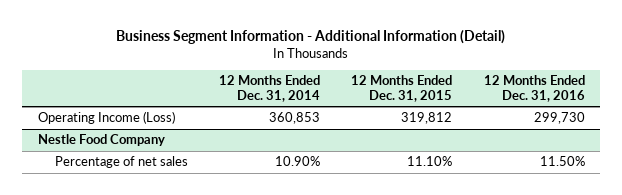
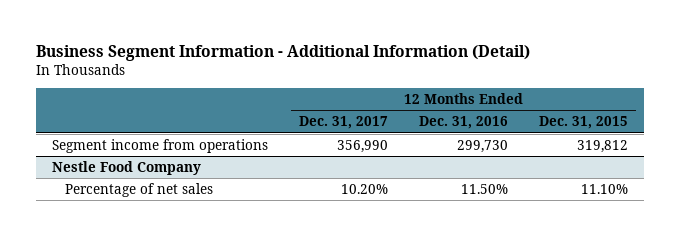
[219,75,321,102] 12 Months Ended Dec. 31, 2014 -> none
none -> [299,116,389,130] Dec. 31, 2017
[37,111,175,125] Operating Income (Loss) -> [51,138,268,153] Segment income from operations

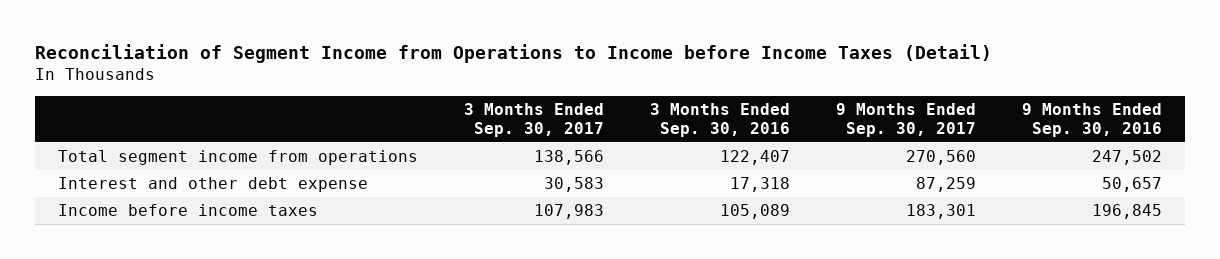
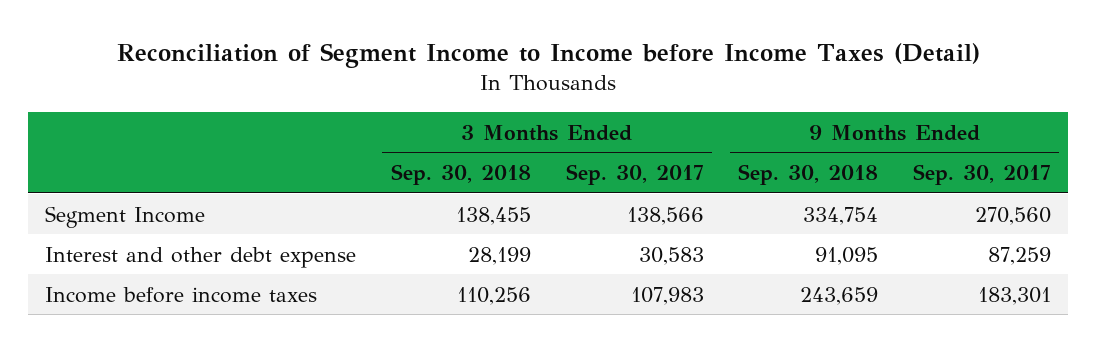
[35,44,993,64] Reconciliation of Segment Income from Operations to Income before Income Taxes (Detail) -> [117,43,981,69] Reconciliation of Segment Income to Income before Income Taxes (Detail)
[650,103,791,137] 3 Months Ended Sep. 30, 2016 -> none
[1021,103,1162,137] 9 Months Ended Sep. 30, 2016 -> none
none -> [391,163,532,185] Sep. 30, 2018
none -> [738,163,879,185] Sep. 30, 2018
[58,150,419,166] Total segment income from operations -> [45,205,206,228] Segment Income

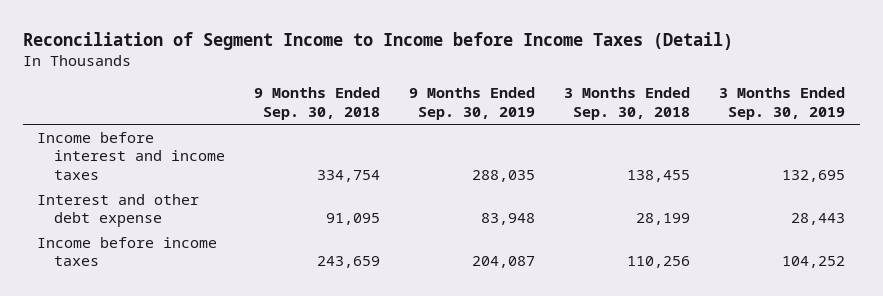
[565,163,704,185] Sep. 30, 2017 -> none
[912,163,1051,185] Sep. 30, 2017 -> none
none -> [409,87,536,121] 9 Months Ended Sep. 30, 2019
none -> [719,87,846,121] 3 Months Ended Sep. 30, 2019
[45,205,206,228] Segment Income -> [37,131,226,181] Income before interest and income taxes

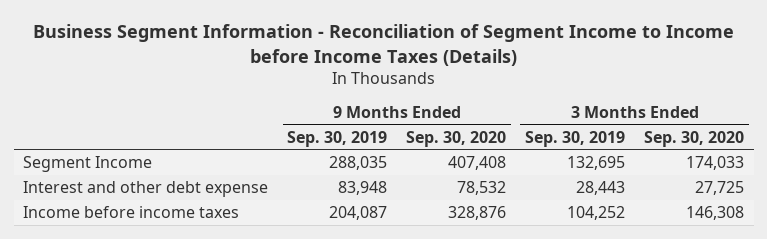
[22,31,733,50] Reconciliation of Segment Income to Income before Income Taxes (Detail) -> [32,24,734,67] Business Segment Information - Reconciliation of Segment Income to Income before Income Taxes (Details)
[254,87,381,121] 9 Months Ended Sep. 30, 2018 -> none
[564,87,691,121] 3 Months Ended Sep. 30, 2018 -> none
none -> [406,130,507,147] Sep. 30, 2020
none -> [644,130,745,147] Sep. 30, 2020
[37,131,226,181] Income before interest and income taxes -> [23,155,153,172] Segment Income

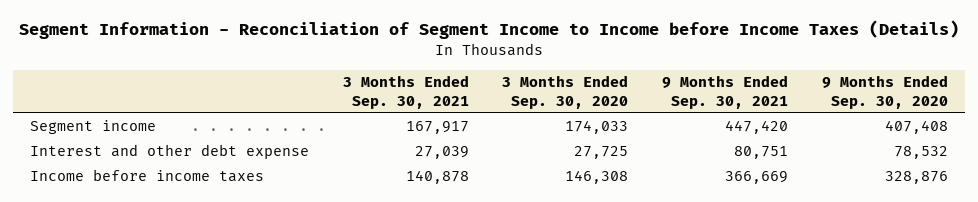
[32,24,734,67] Business Segment Information - Reconciliation of Segment Income to Income before Income Taxes (Details) -> [18,20,959,40] Segment Information - Reconciliation of Segment Income to Income before Income Taxes (Details)
[287,130,388,147] Sep. 30, 2019 -> none
[525,130,626,147] Sep. 30, 2019 -> none
none -> [342,74,469,109] 3 Months Ended Sep. 30, 2021
none -> [662,74,789,109] 9 Months Ended Sep. 30, 2021
[23,155,153,172] Segment Income -> [29,120,156,135] Segment income

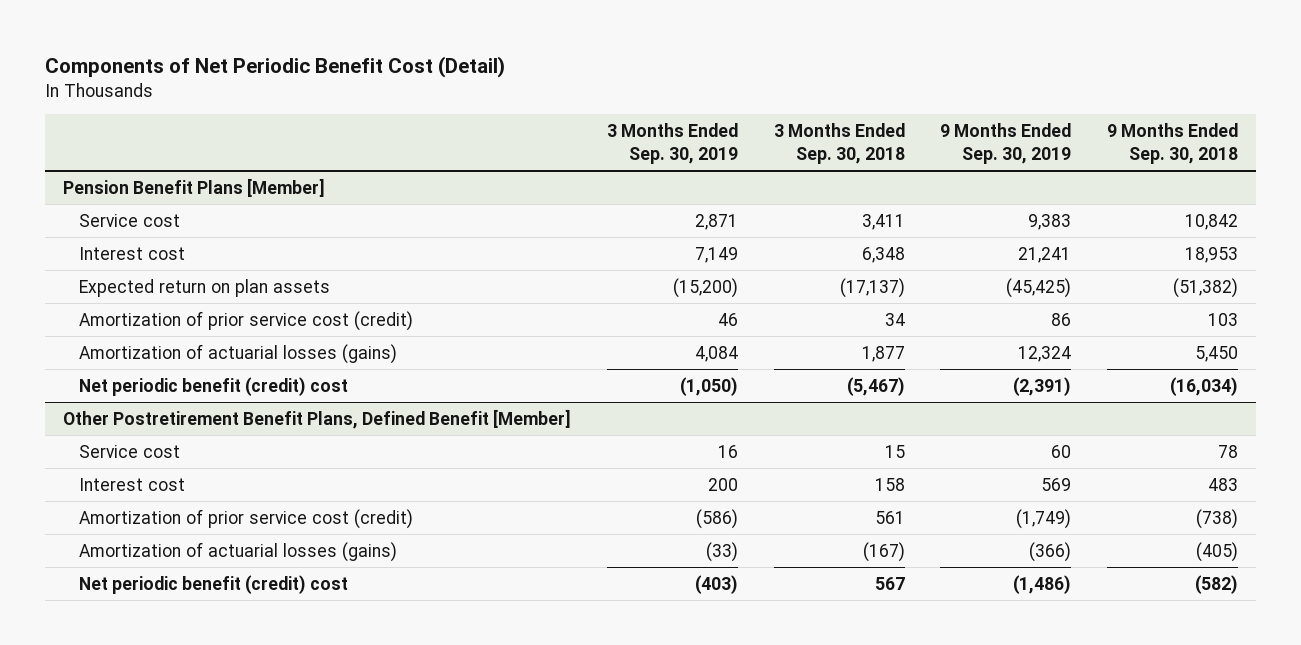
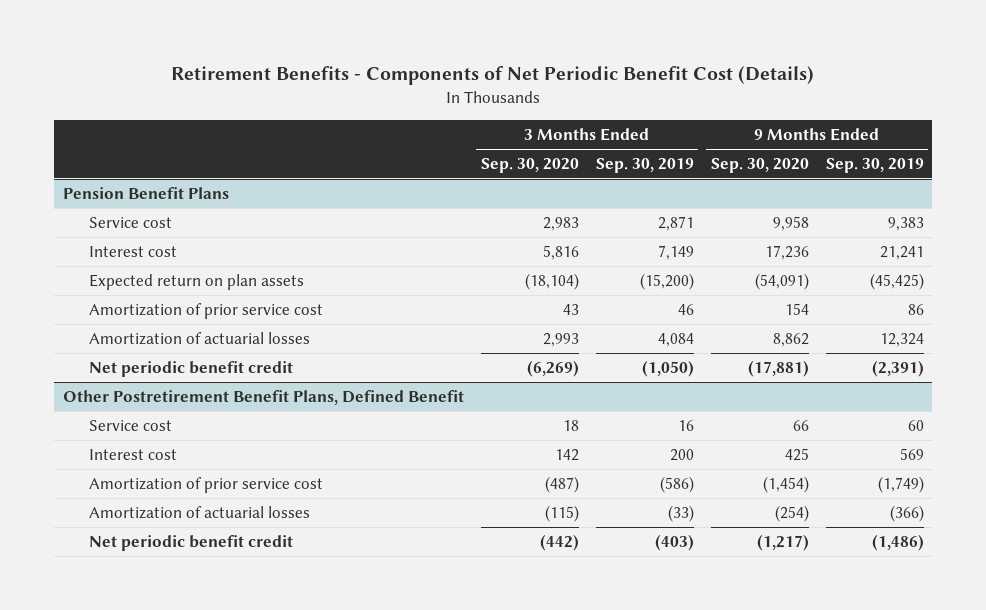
[45,55,506,78] Components of Net Periodic Benefit Cost (Detail) -> [171,66,815,86] Retirement Benefits - Components of Net Periodic Benefit Cost (Details)
[773,123,905,164] 3 Months Ended Sep. 30, 2018 -> none
[1106,123,1238,164] 9 Months Ended Sep. 30, 2018 -> none
none -> [480,157,579,173] Sep. 30, 2020
none -> [710,157,809,173] Sep. 30, 2020
[63,177,326,197] Pension Benefit Plans [Member] -> [62,186,229,199] Pension Benefit Plans
[79,310,414,331] Amortization of prior service cost (credit) -> [89,302,324,319] Amortization of prior service cost
[79,343,398,364] Amortization of actuarial losses (gains) -> [89,331,311,345] Amortization of actuarial losses
[79,376,349,396] Net periodic benefit (credit) cost -> [89,360,294,377] Net periodic benefit credit
[63,408,572,429] Other Postretirement Benefit Plans, Defined Benefit [Member] -> [62,389,464,405] Other Postretirement Benefit Plans, Defined Benefit
[79,508,414,529] Amortization of prior service cost (credit) -> [89,476,324,493] Amortization of prior service cost
[79,541,398,562] Amortization of actuarial losses (gains) -> [89,505,311,519] Amortization of actuarial losses
[79,574,349,594] Net periodic benefit (credit) cost -> [89,534,294,551] Net periodic benefit credit

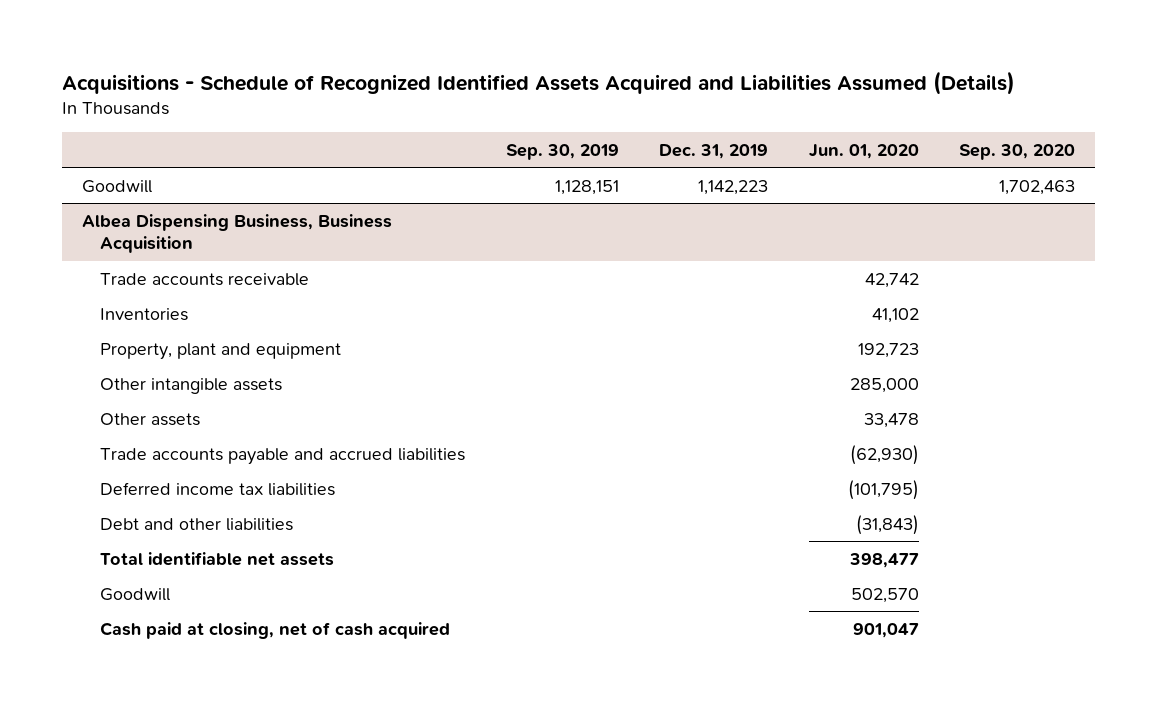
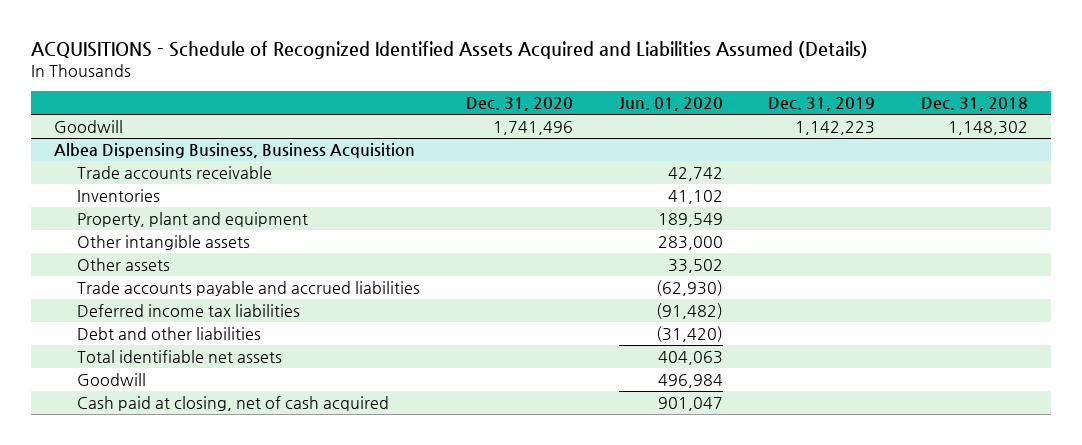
[61,70,1015,95] Acquisitions - Schedule of Recognized Identified Assets Acquired and Liabilities Assumed (Details) -> [30,40,868,59] ACQUISITIONS - Schedule of Recognized Identified Assets Acquired and Liabilities Assumed (Details)
[505,143,619,160] Sep. 30, 2019 -> none
[959,143,1076,160] Sep. 30, 2020 -> none
none -> [465,97,573,112] Dec. 31, 2020
none -> [921,97,1029,112] Dec. 31, 2018
[857,342,919,358] 192,723 -> [657,212,723,227] 189,549
[849,377,919,393] 285,000 -> [657,235,723,250] 283,000
[863,412,919,428] 33,478 -> [667,258,723,273] 33,502
[847,479,919,500] (101,795) -> [655,302,723,319] (91,482)
[855,514,919,535] (31,843) -> [655,325,723,342] (31,420)
[848,552,919,568] 398,477 -> [657,350,723,365] 404,063
[850,587,919,603] 502,570 -> [657,373,723,388] 496,984

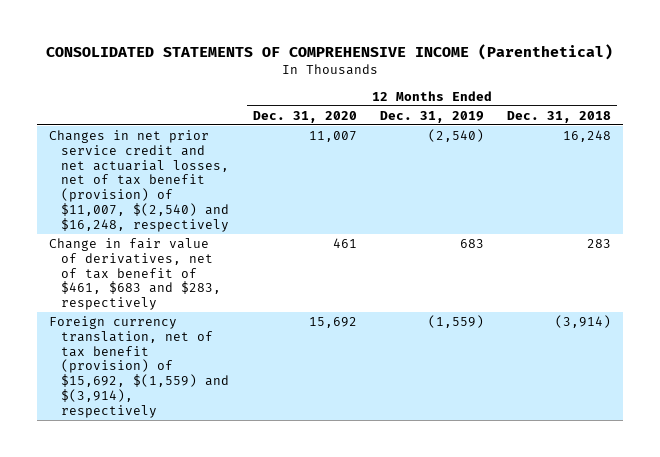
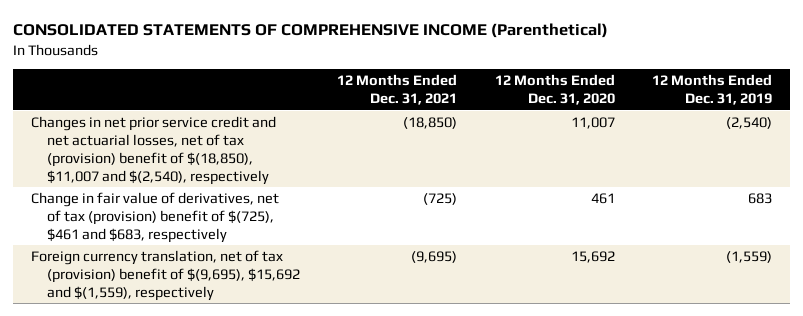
[507,110,612,123] Dec. 31, 2018 -> none
none -> [337,74,458,106] 12 Months Ended Dec. 31, 2021
[48,130,230,232] Changes in net prior service credit and net actuarial losses, net of tax benefit (provision) of $11,007, $(2,540) and $16,248, respectively -> [31,115,277,185] Changes in net prior service credit and net actuarial losses, net of tax (provision) benefit of $(18,850), $11,007 and $(2,540), respectively
[48,238,222,311] Change in fair value of derivatives, net of tax benefit of $461, $683 and $283, respectively -> [31,191,280,243] Change in fair value of derivatives, net of tax (provision) benefit of $(725), $461 and $683, respectively
[48,316,230,418] Foreign currency translation, net of tax benefit (provision) of $15,692, $(1,559) and $(3,914), respectively -> [31,249,301,301] Foreign currency translation, net of tax (provision) benefit of $(9,695), $15,692 and $(1,559), respectively

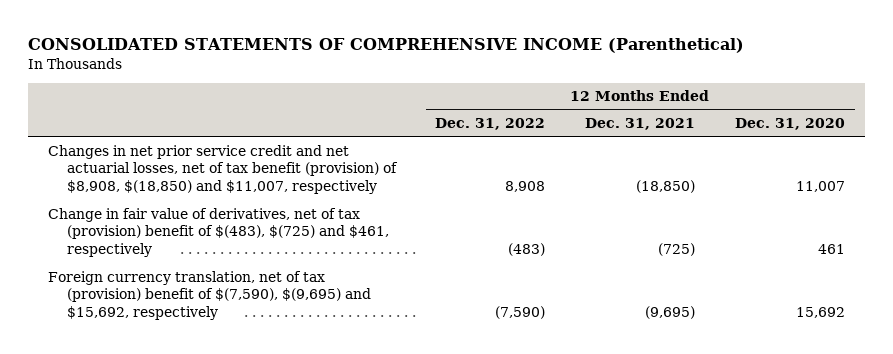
[651,74,772,106] 12 Months Ended Dec. 31, 2019 -> none
none -> [435,118,546,131] Dec. 31, 2022
[31,115,277,185] Changes in net prior service credit and net actuarial losses, net of tax (provision) benefit of $(18,850), $11,007 and $(2,540), respectively -> [47,144,398,195] Changes in net prior service credit and net actuarial losses, net of tax benefit (provision) of $8,908, $(18,850) and $11,007, respectively
[31,191,280,243] Change in fair value of derivatives, net of tax (provision) benefit of $(725), $461 and $683, respectively -> [47,207,389,258] Change in fair value of derivatives, net of tax (provision) benefit of $(483), $(725) and $461, respectively
[31,249,301,301] Foreign currency translation, net of tax (provision) benefit of $(9,695), $15,692 and $(1,559), respectively -> [47,270,371,321] Foreign currency translation, net of tax (provision) benefit of $(7,590), $(9,695) and $15,692, respectively

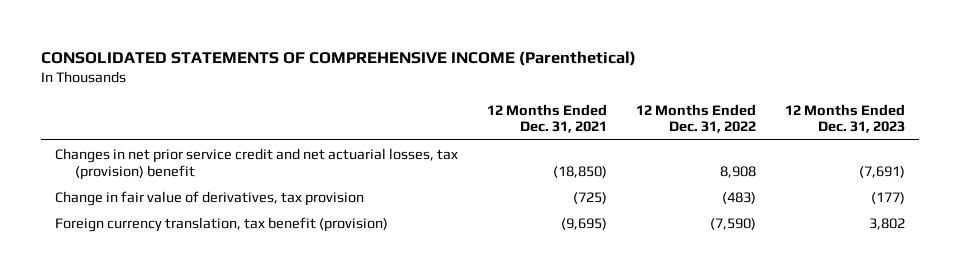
[734,118,845,131] Dec. 31, 2020 -> none
none -> [784,103,905,134] 12 Months Ended Dec. 31, 2023
[47,144,398,195] Changes in net prior service credit and net actuarial losses, net of tax benefit (provision) of $8,908, $(18,850) and $11,007, respectively -> [55,147,459,180] Changes in net prior service credit and net actuarial losses, tax (provision) benefit
[47,207,389,258] Change in fair value of derivatives, net of tax (provision) benefit of $(483), $(725) and $461, respectively -> [55,190,365,206] Change in fair value of derivatives, tax provision
[47,270,371,321] Foreign currency translation, net of tax (provision) benefit of $(7,590), $(9,695) and $15,692, respectively -> [55,216,389,232] Foreign currency translation, tax benefit (provision)

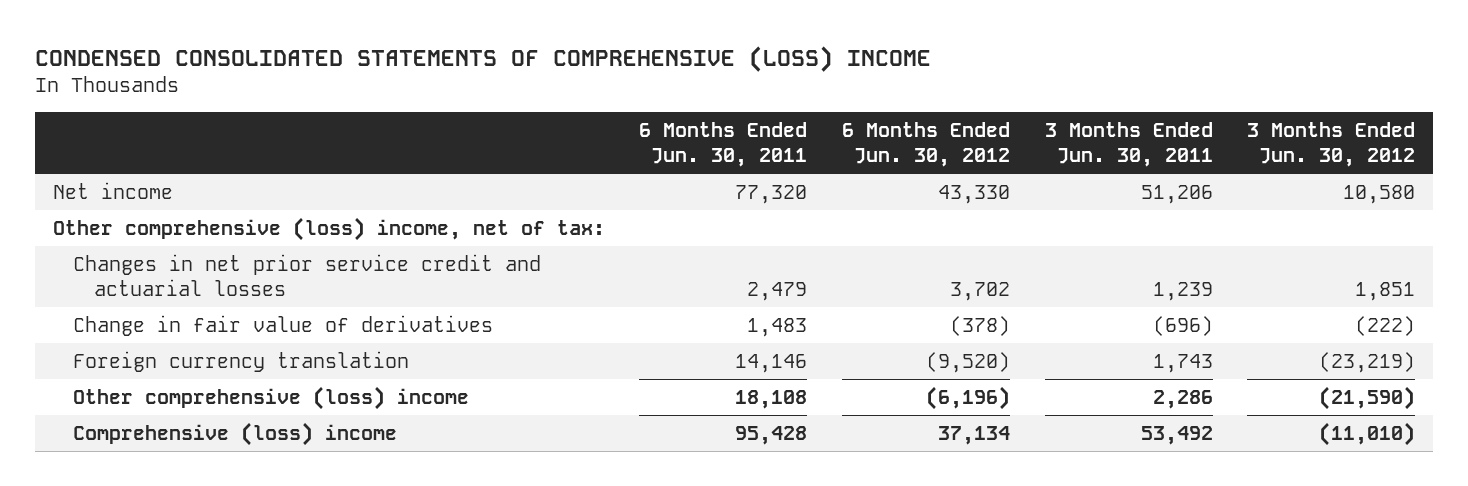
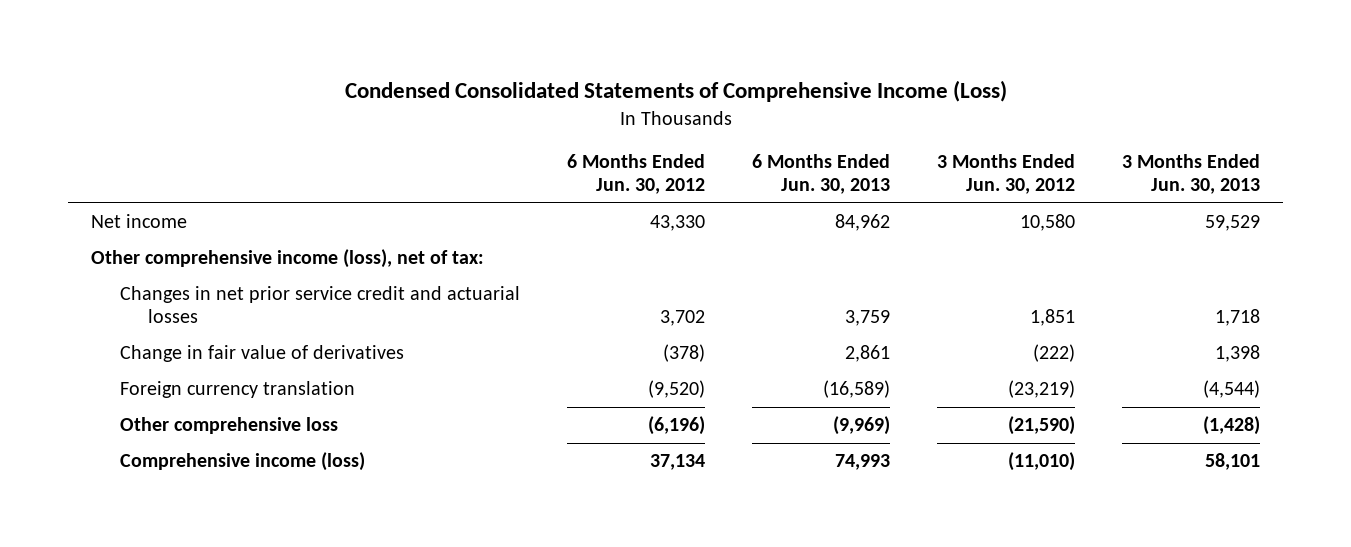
[35,45,932,72] CONDENSED CONSOLIDATED STATEMENTS OF COMPREHENSIVE (LOSS) INCOME -> [344,80,1007,103] Condensed Consolidated Statements of Comprehensive Income (Loss)
[639,121,808,167] 6 Months Ended Jun. 30, 2011 -> none
[1044,121,1213,167] 3 Months Ended Jun. 30, 2011 -> none
none -> [751,154,890,195] 6 Months Ended Jun. 30, 2013
none -> [1121,154,1260,195] 3 Months Ended Jun. 30, 2013
[52,216,605,241] Other comprehensive (loss) income, net of tax: -> [91,249,485,269] Other comprehensive income (loss), net of tax:
[73,385,470,410] Other comprehensive (loss) income -> [119,417,338,435] Other comprehensive loss
[73,421,398,446] Comprehensive (loss) income -> [119,452,365,472] Comprehensive income (loss)

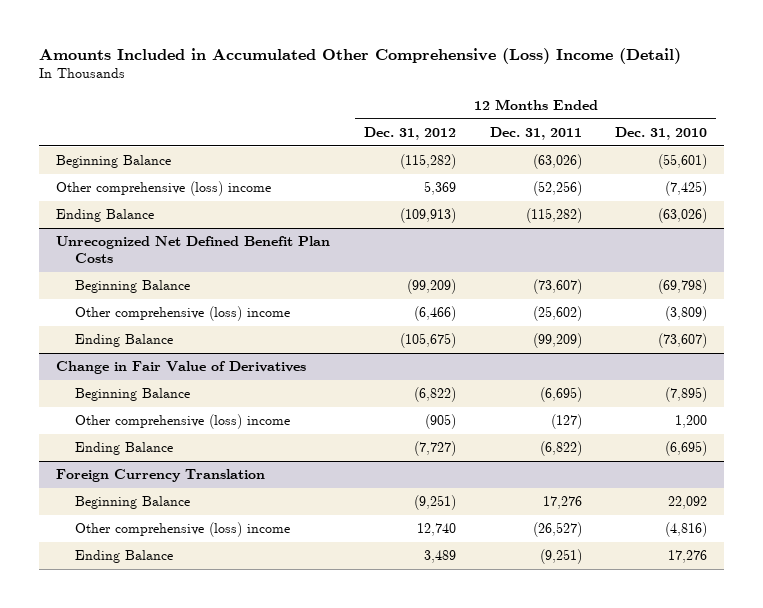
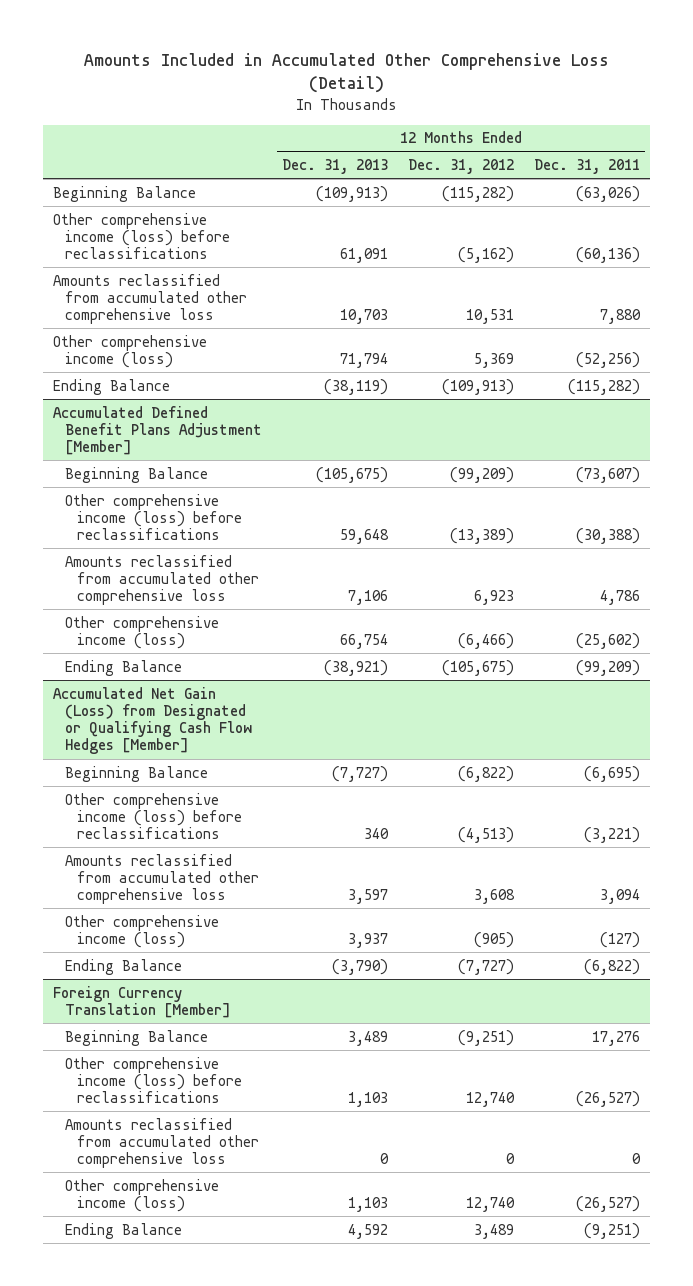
[38,48,681,65] Amounts Included in Accumulated Other Comprehensive (Loss) Income (Detail) -> [83,53,609,94] Amounts Included in Accumulated Other Comprehensive Loss (Detail)
[615,126,708,140] Dec. 31, 2010 -> none
none -> [282,159,389,175] Dec. 31, 2013
none -> [53,212,231,260] Other comprehensive income (loss) before reclassifications
none -> [53,273,248,325] Amounts reclassified from accumulated other comprehensive loss
[55,181,271,197] Other comprehensive (loss) income -> [53,334,208,368] Other comprehensive income (loss)
[55,236,330,263] Unrecognized Net Defined Benefit Plan Costs -> none
none -> [53,405,263,456] Accumulated Defined Benefit Plans Adjustment [Member]
none -> [65,493,243,541] Other comprehensive income (loss) before reclassifications
none -> [65,554,260,606] Amounts reclassified from accumulated other comprehensive loss
[75,306,291,322] Other comprehensive (loss) income -> [65,615,220,649] Other comprehensive income (loss)
[55,361,306,375] Change in Fair Value of Derivatives -> none
none -> [53,686,253,755] Accumulated Net Gain (Loss) from Designated or Qualifying Cash Flow Hedges [Member]
none -> [65,792,243,840] Other comprehensive income (loss) before reclassifications
none -> [65,853,260,905] Amounts reclassified from accumulated other comprehensive loss
[75,414,291,430] Other comprehensive (loss) income -> [65,914,220,948] Other comprehensive income (loss)
[55,469,265,483] Foreign Currency Translation -> [53,985,232,1018] Foreign Currency Translation [Member]
none -> [65,1056,243,1104] Other comprehensive income (loss) before reclassifications
none -> [65,1117,260,1169] Amounts reclassified from accumulated other comprehensive loss
[75,522,291,538] Other comprehensive (loss) income -> [65,1178,220,1212] Other comprehensive income (loss)

